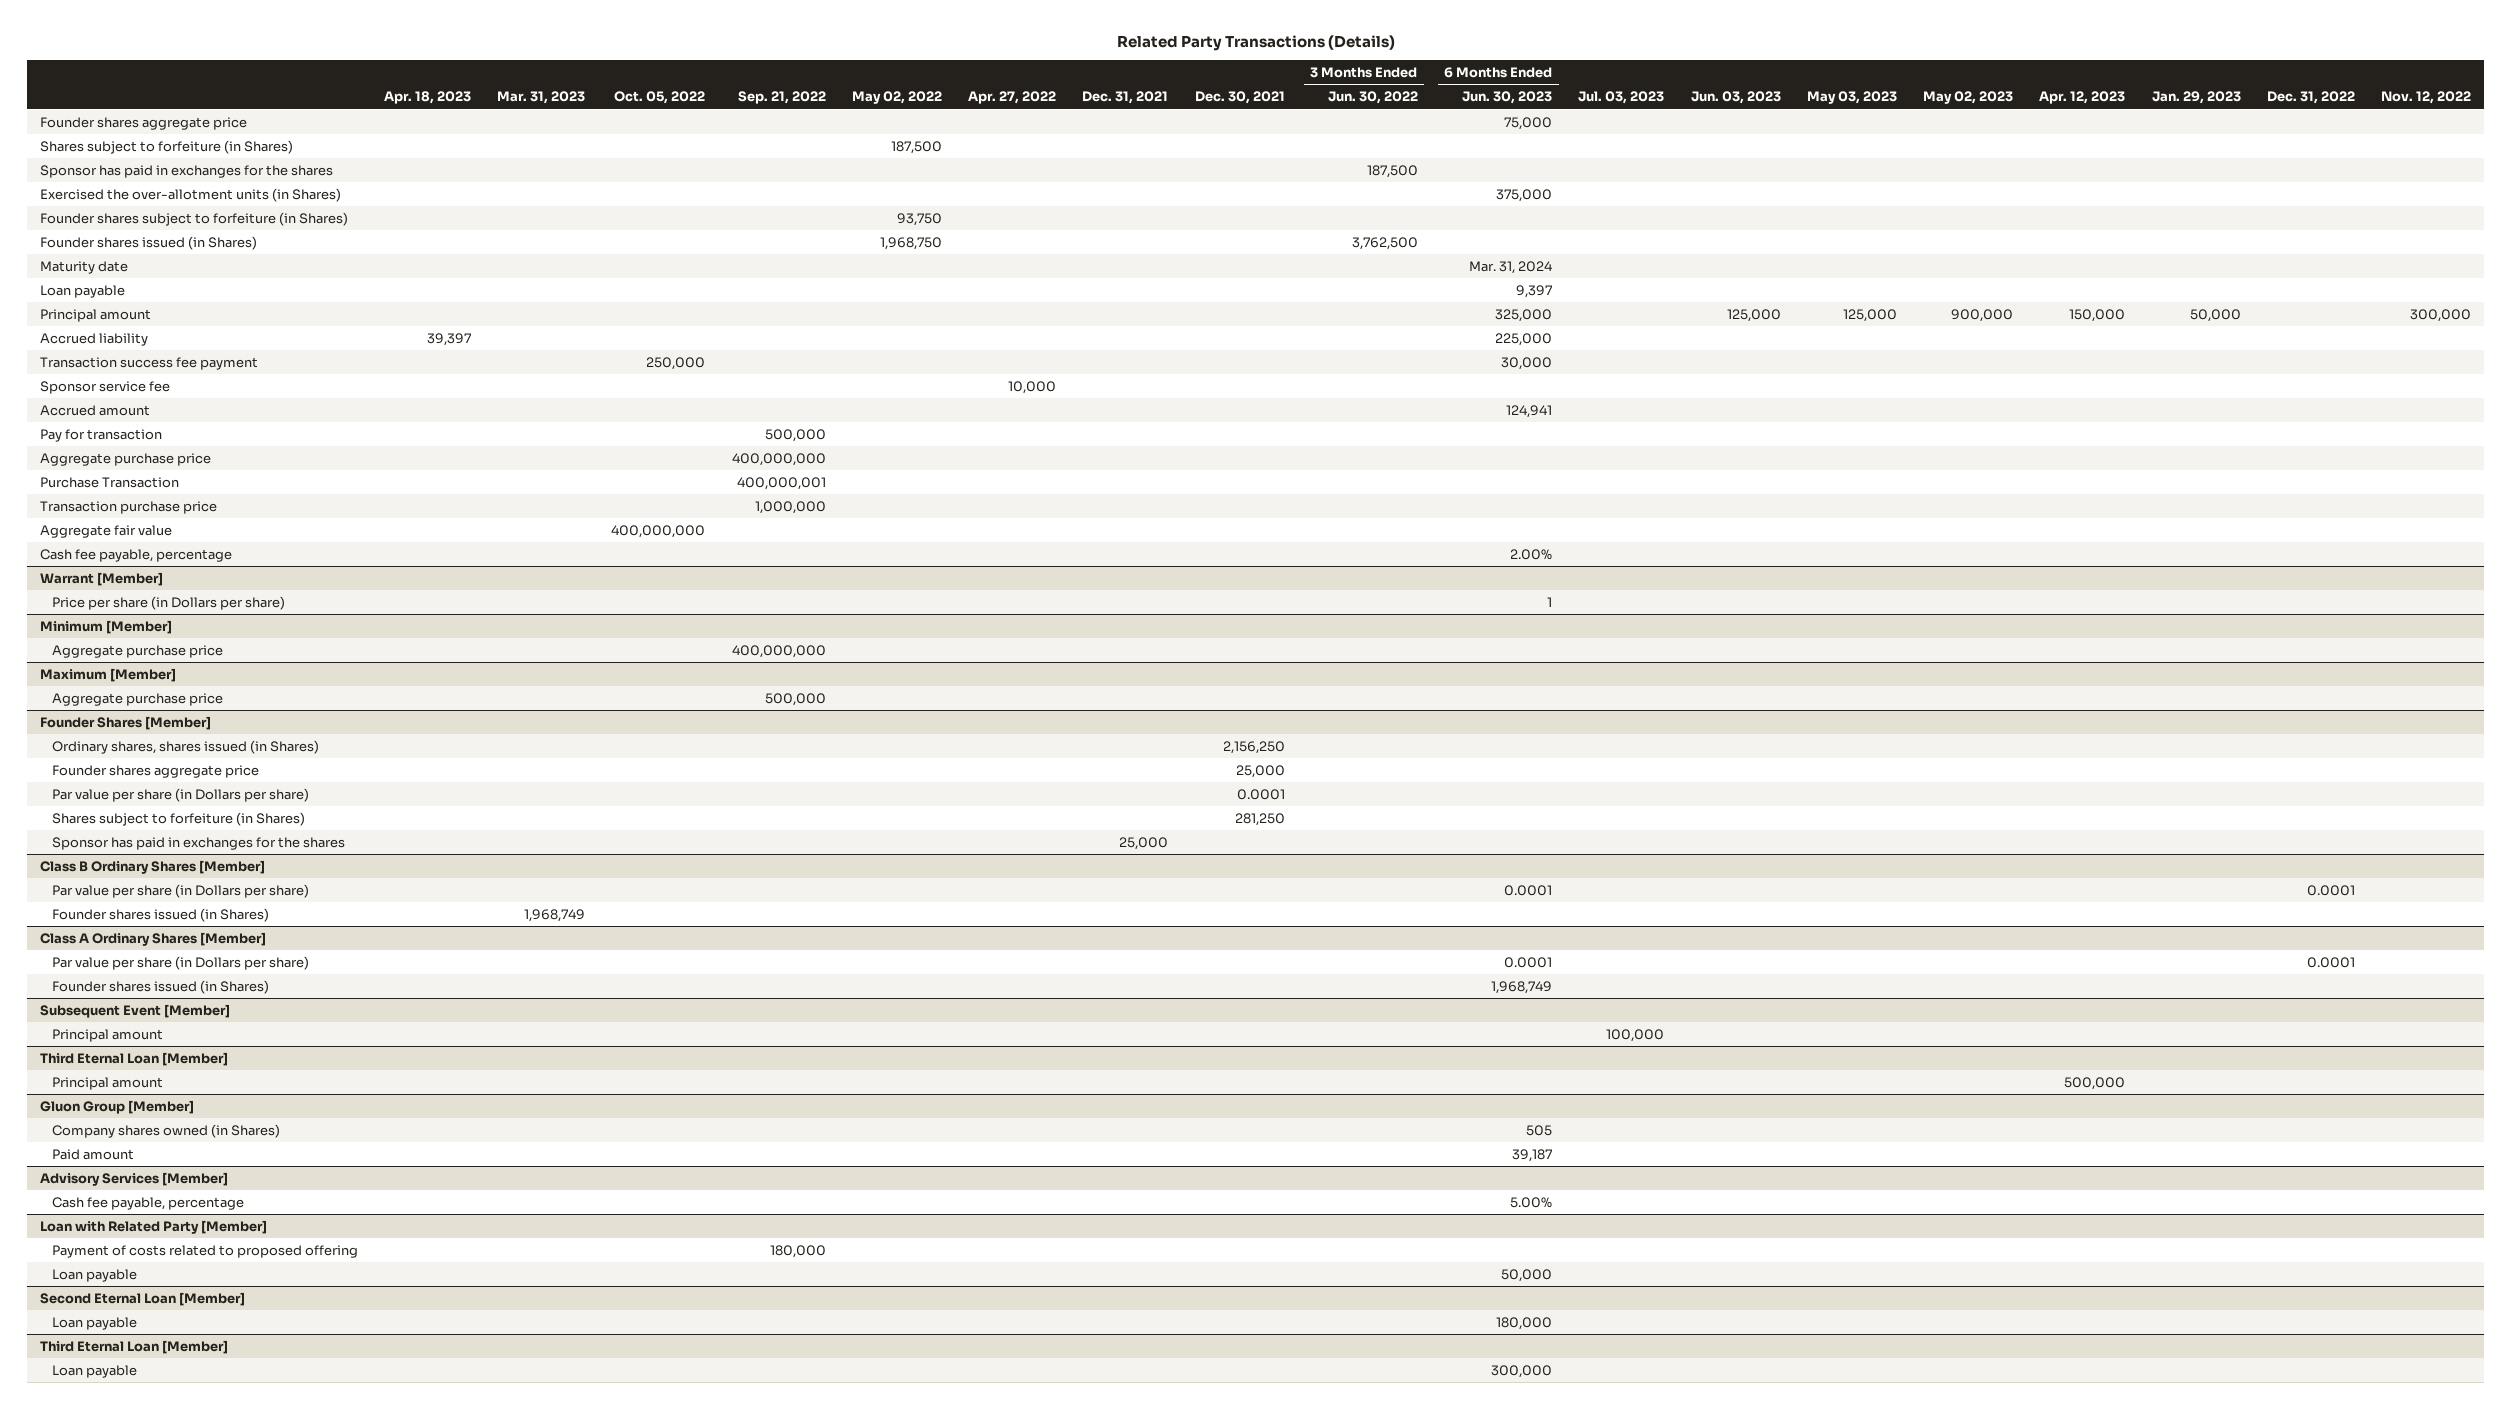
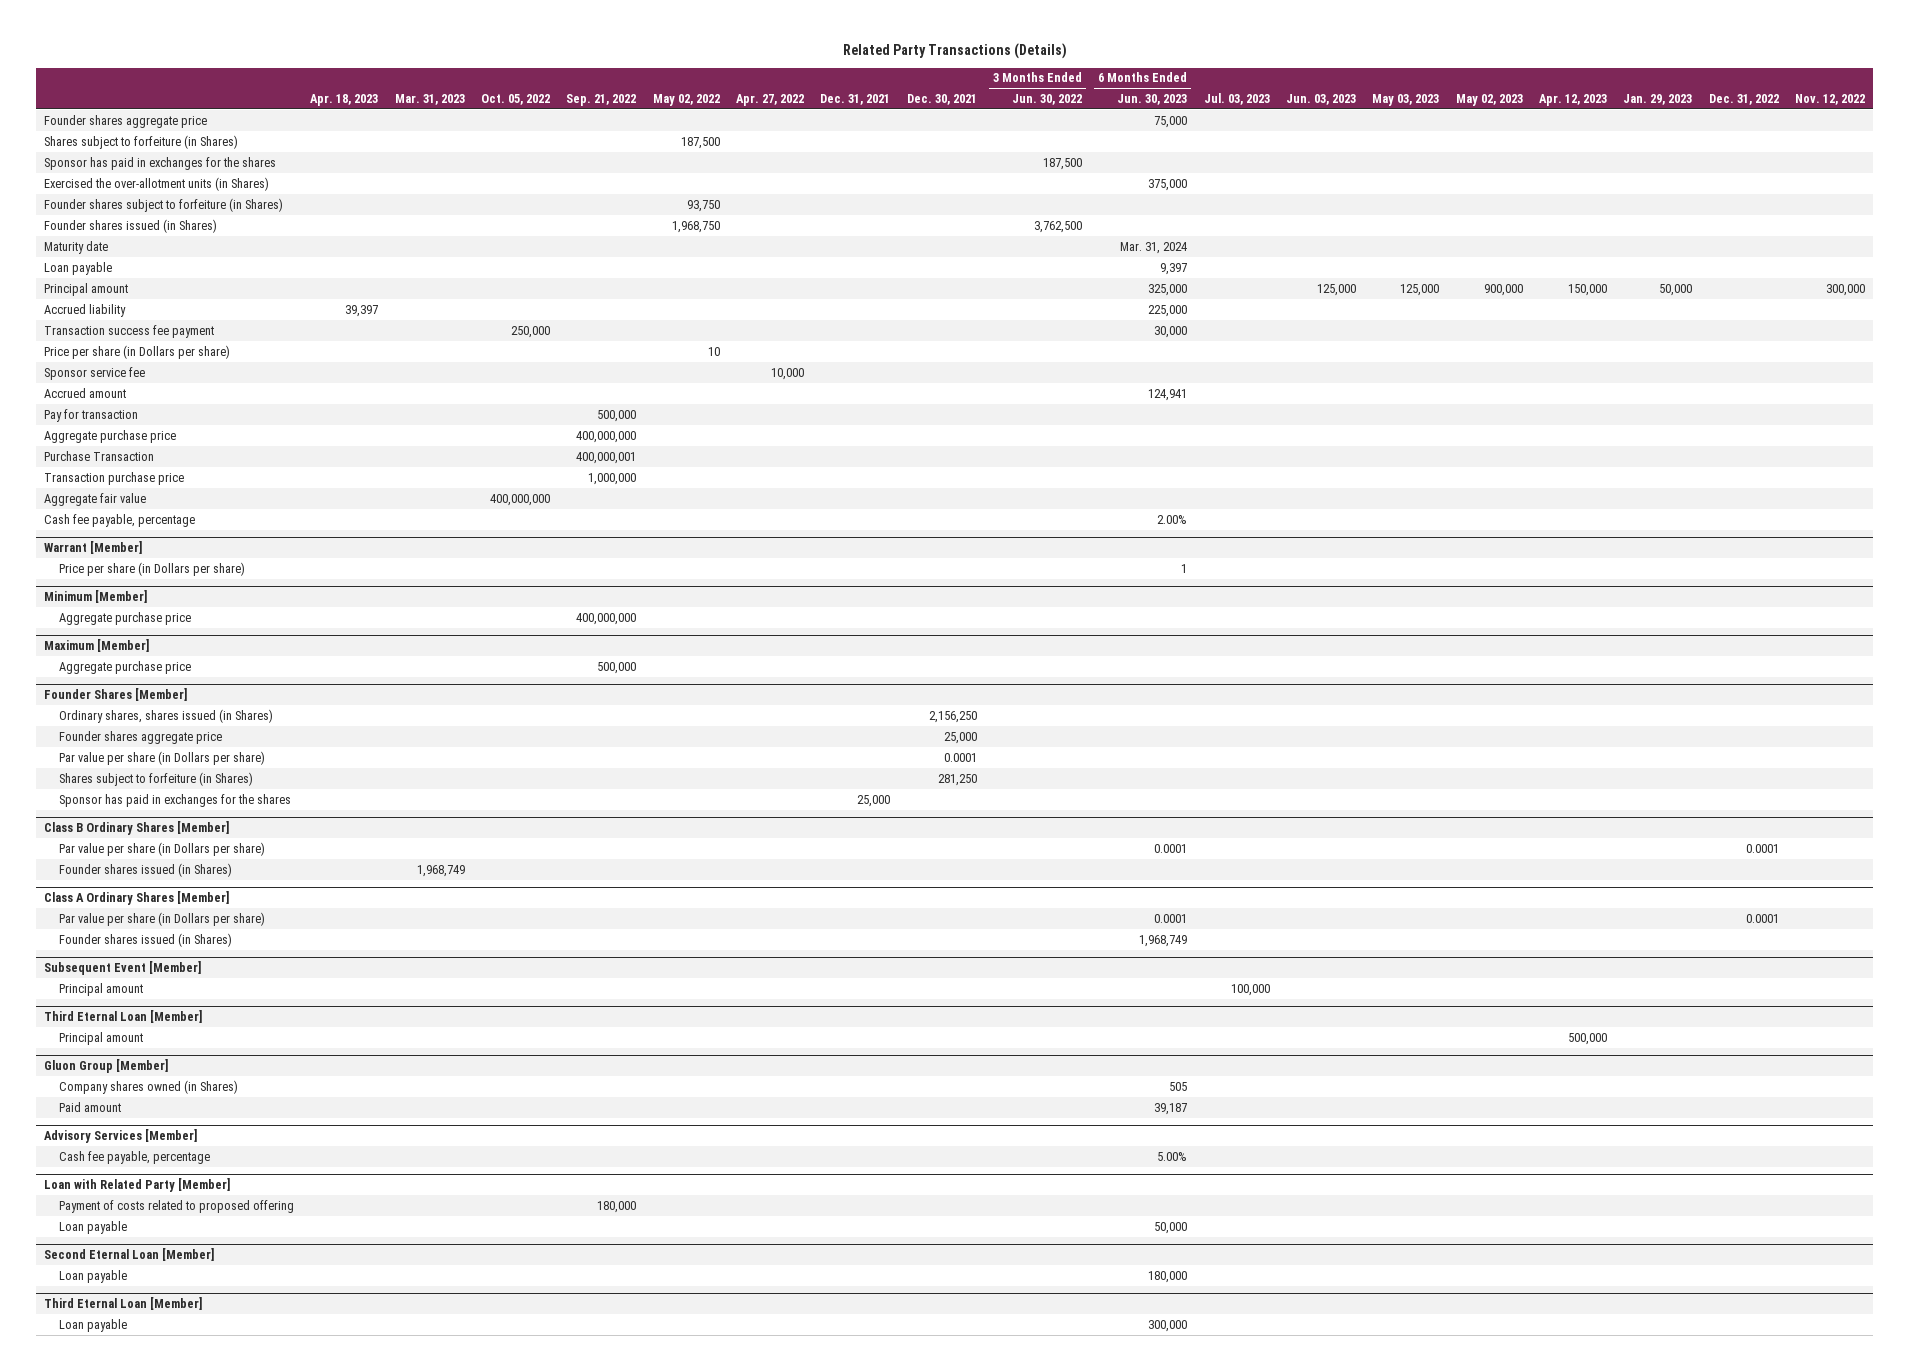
none -> [44,344,231,359] Price per share (in Dollars per share)

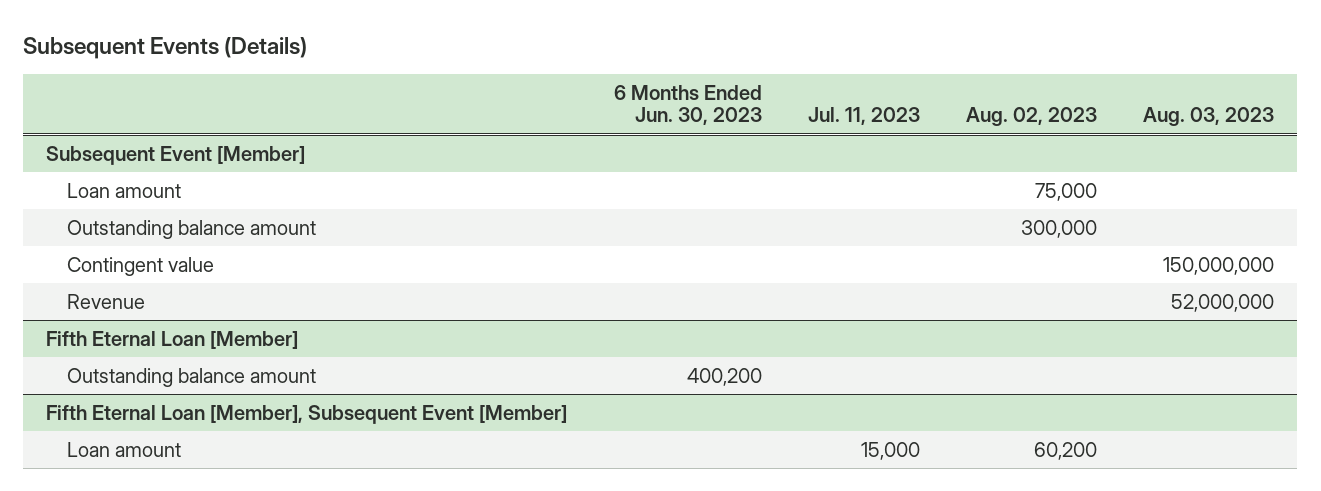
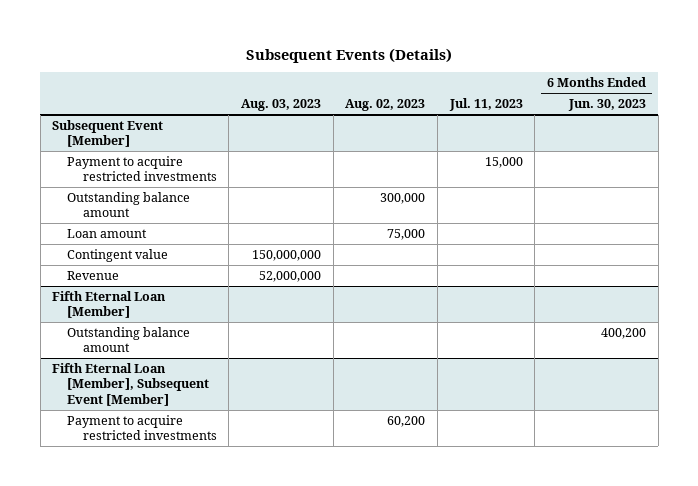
none -> [67,156,217,182] Payment to acquire restricted investments
[66,182,181,198] Loan amount -> [67,229,148,239] Loan amount
[66,441,181,457] Loan amount -> none
none -> [67,415,217,441] Payment to acquire restricted investments

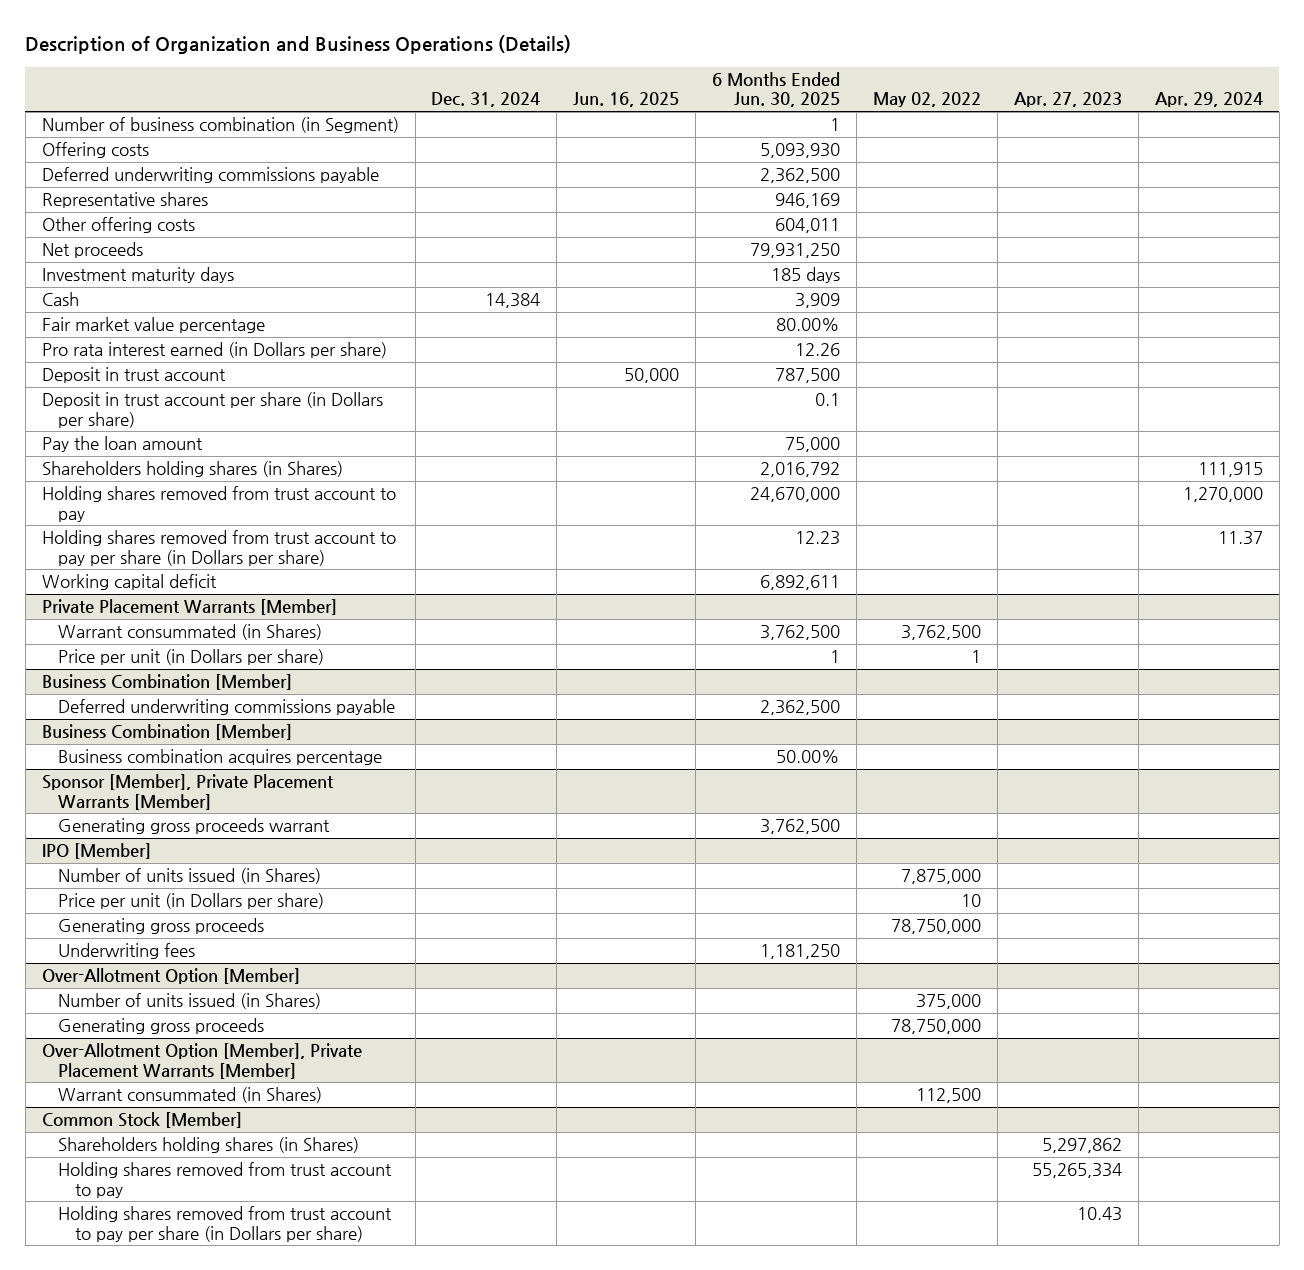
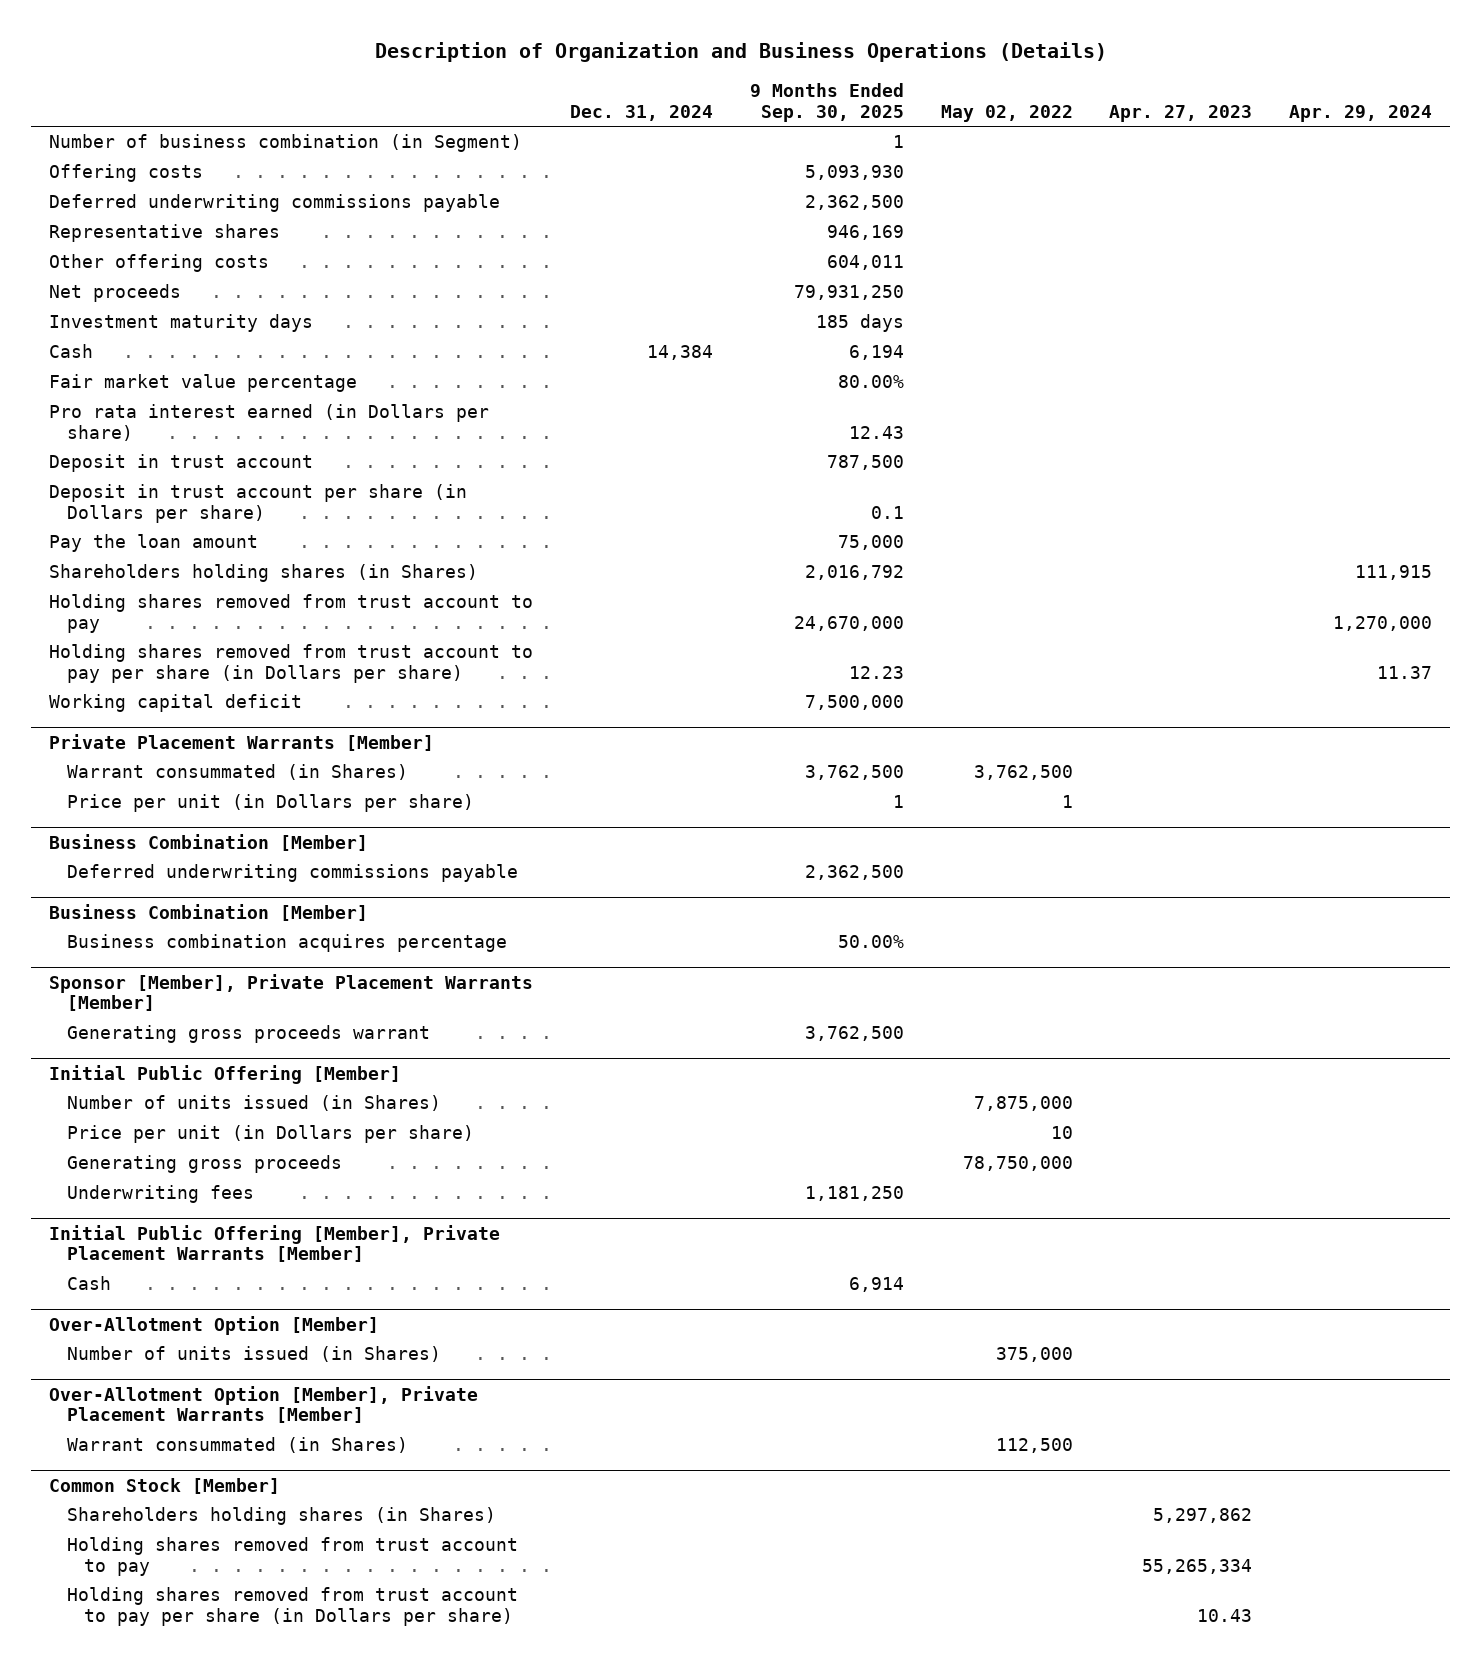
[573,92,680,108] Jun. 16, 2025 -> none
[712,71,841,108] 6 Months Ended Jun. 30, 2025 -> none
none -> [749,83,904,122] 9 Months Ended Sep. 30, 2025
[41,843,151,860] IPO [Member] -> [49,1064,402,1084] Initial Public Offering [Member]
none -> [49,1224,501,1262] Initial Public Offering [Member], Private Placement Warrants [Member]
none -> [66,1276,111,1291] Cash
[58,1018,265,1035] Generating gross proceeds -> none

